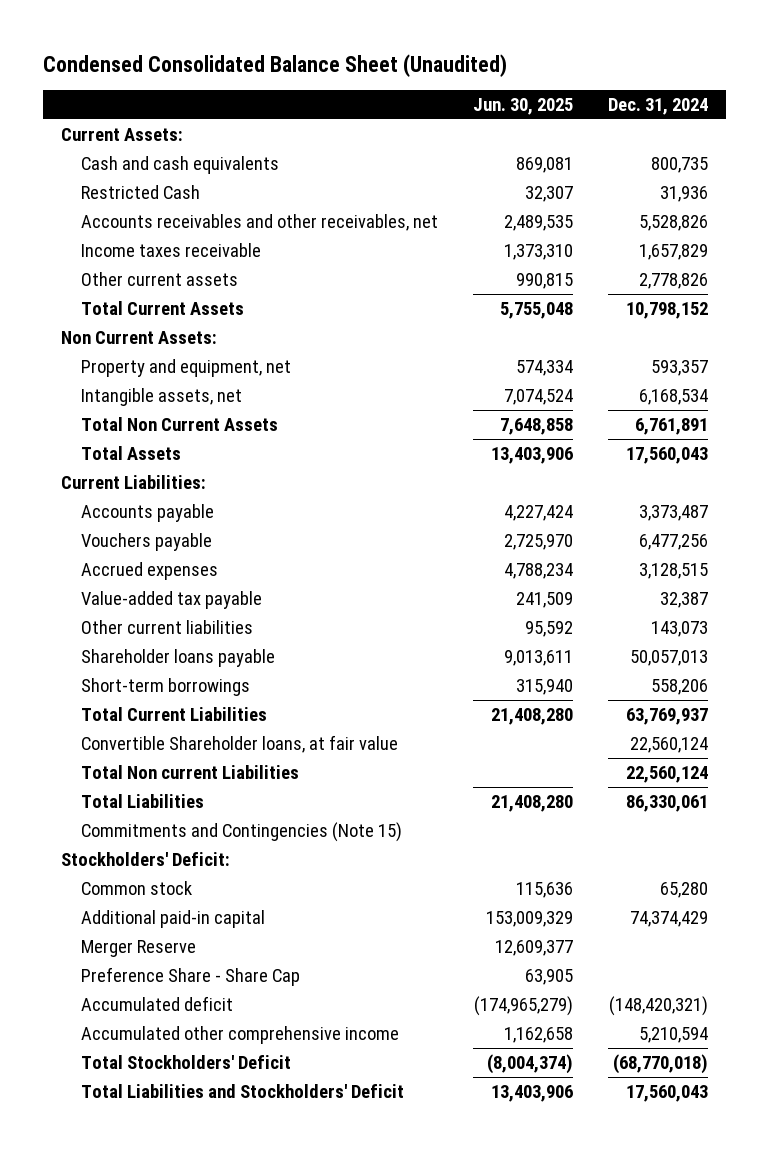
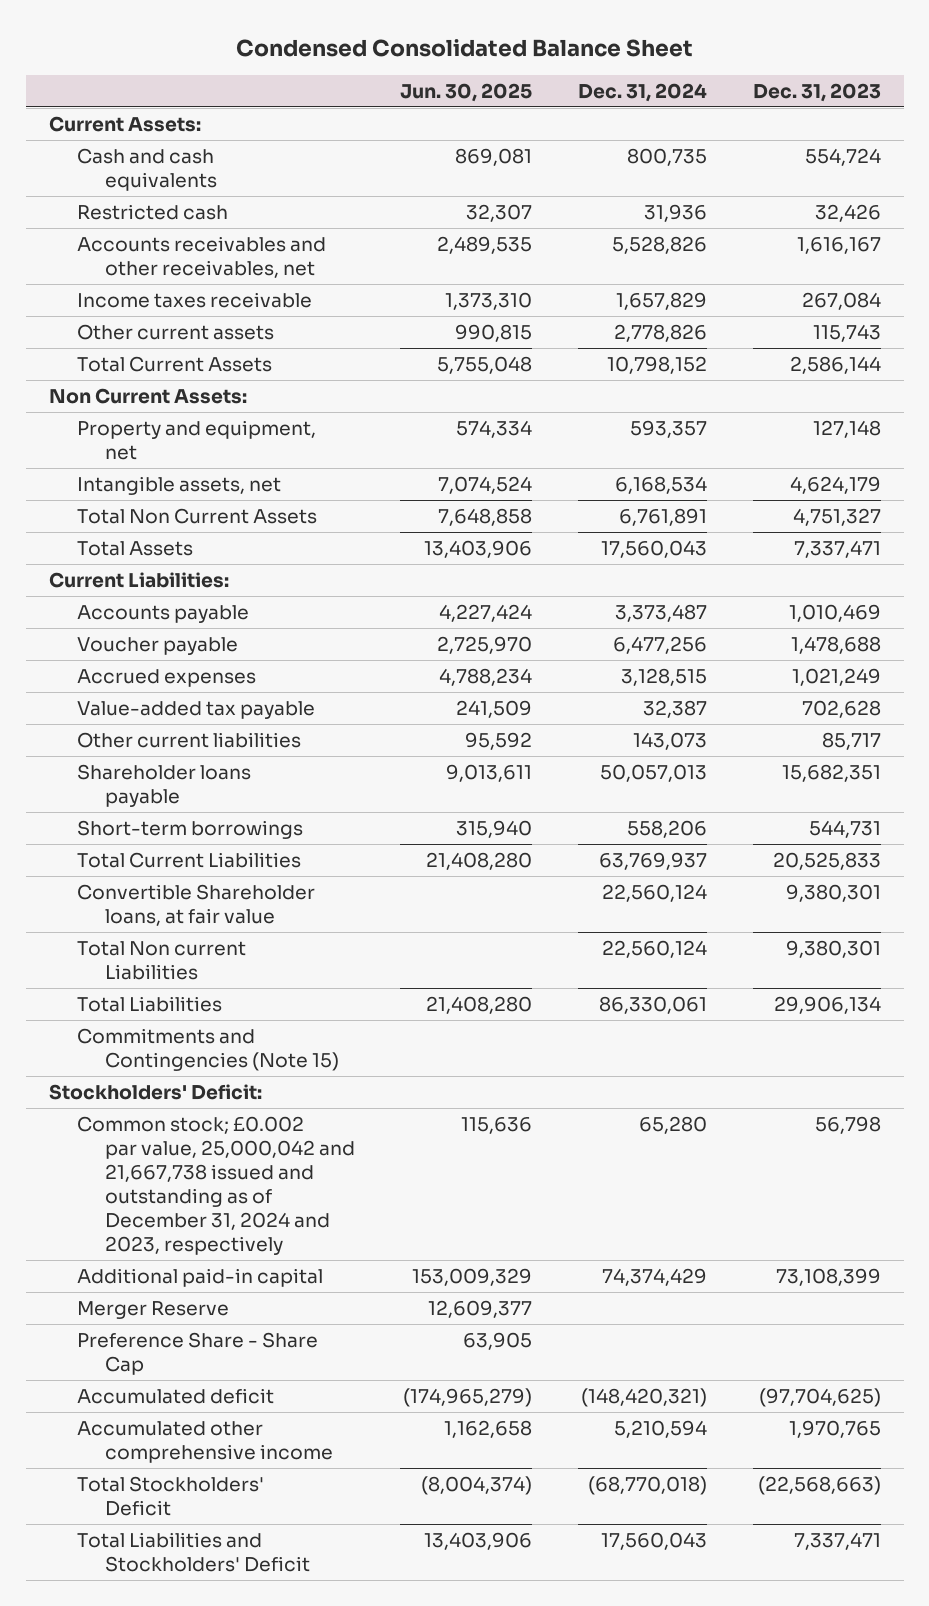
[42,53,507,77] Condensed Consolidated Balance Sheet (Unaudited) -> [235,38,693,57] Condensed Consolidated Balance Sheet
none -> [752,82,881,102] Dec. 31, 2023
[80,184,200,199] Restricted Cash -> [76,204,228,221] Restricted cash
[80,532,212,551] Vouchers payable -> [76,637,238,656] Voucher payable
[80,880,192,895] Common stock -> [76,1116,355,1256] Common stock; £0.002 par value, 25,000,042 and 21,667,738 issued and outstanding as of December 31, 2024 and 2023, respectively

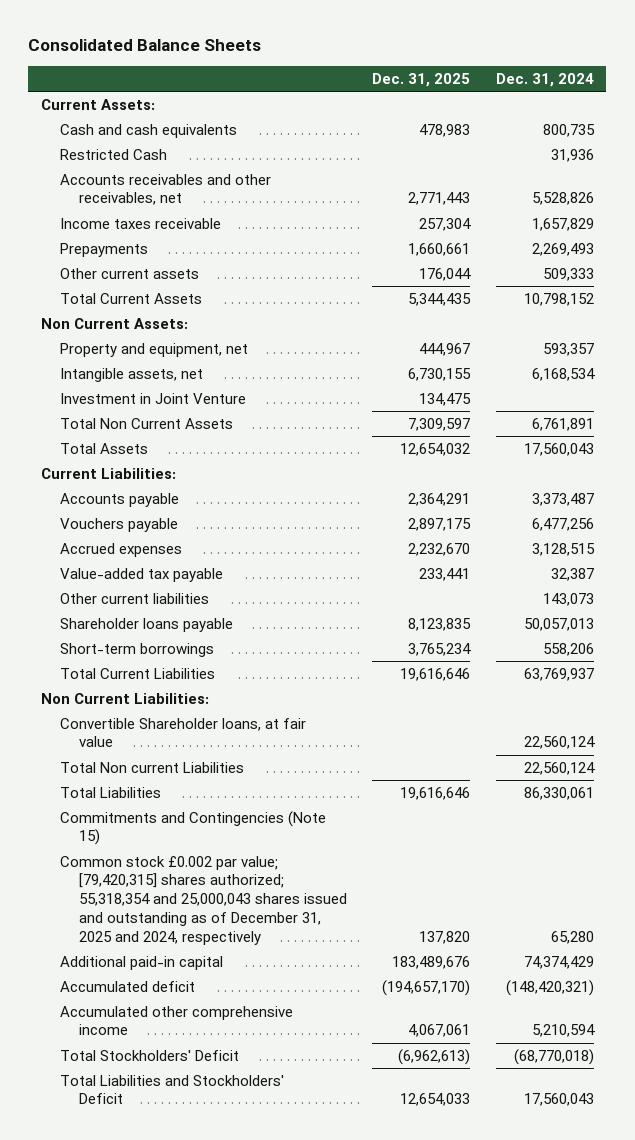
[235,38,693,57] Condensed Consolidated Balance Sheet -> [28,39,262,52] Consolidated Balance Sheets
[400,82,533,102] Jun. 30, 2025 -> none
[752,82,881,102] Dec. 31, 2023 -> none
none -> [372,72,471,87] Dec. 31, 2025
[76,204,228,221] Restricted cash -> [60,148,168,160] Restricted Cash
none -> [60,242,149,257] Prepayments
[614,324,708,343] 2,778,826 -> [542,267,594,281] 509,333
none -> [60,392,247,404] Investment in Joint Venture
[76,637,238,656] Voucher payable -> [60,517,179,532] Vouchers payable
none -> [40,692,209,704] Non Current Liabilities:
[48,1084,262,1101] Stockholders' Deficit: -> none
[76,1116,355,1256] Common stock; £0.002 par value, 25,000,042 and 21,667,738 issued and outstanding as of December 31, 2024 and 2023, respectively -> [60,855,348,945] Common stock £0.002 par value; [79,420,315] shares authorized; 55,318,354 and 25,000,043 shares issued and outstanding as of December 31, 2025 and 2024, respectively
[76,1301,229,1320] Merger Reserve -> none
[76,1332,318,1376] Preference Share - Share Cap -> none

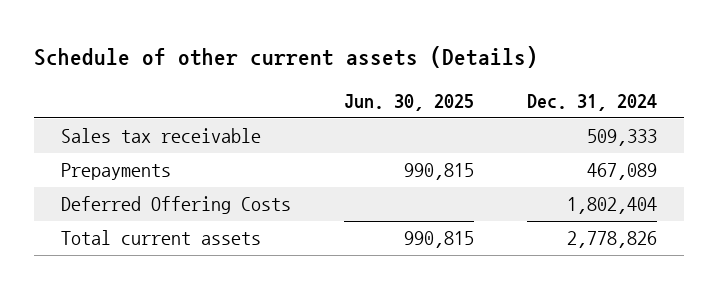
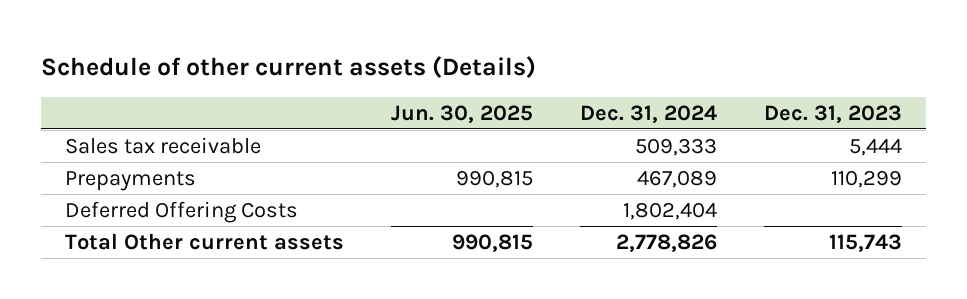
none -> [764,104,903,123] Dec. 31, 2023
[60,230,261,246] Total current assets -> [64,232,344,250] Total Other current assets

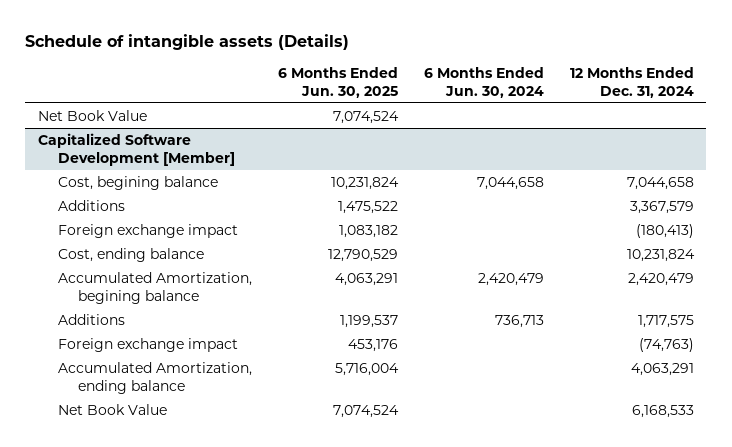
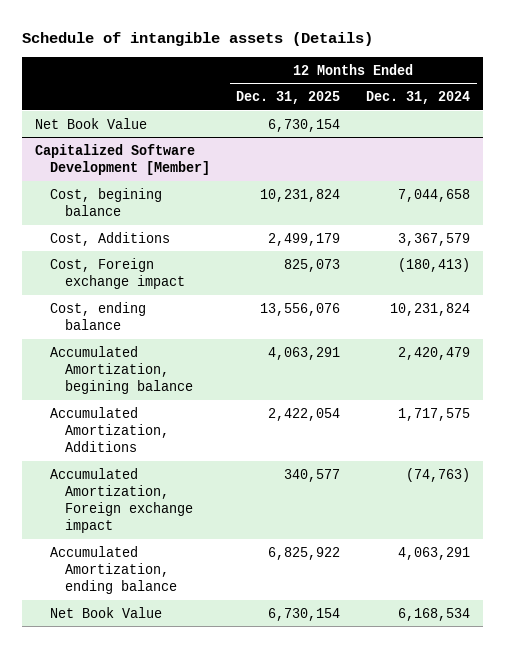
[277,66,398,98] 6 Months Ended Jun. 30, 2025 -> none
[423,66,544,98] 6 Months Ended Jun. 30, 2024 -> none
none -> [236,90,341,104] Dec. 31, 2025
[58,199,126,211] Additions -> [50,231,171,246] Cost, Additions
[58,223,239,238] Foreign exchange impact -> [50,257,185,289] Cost, Foreign exchange impact
[58,313,126,325] Additions -> [50,406,169,452] Accumulated Amortization, Additions
[58,337,239,352] Foreign exchange impact -> [50,467,193,534] Accumulated Amortization, Foreign exchange impact
[631,404,694,418] 6,168,533 -> [398,607,471,621] 6,168,534

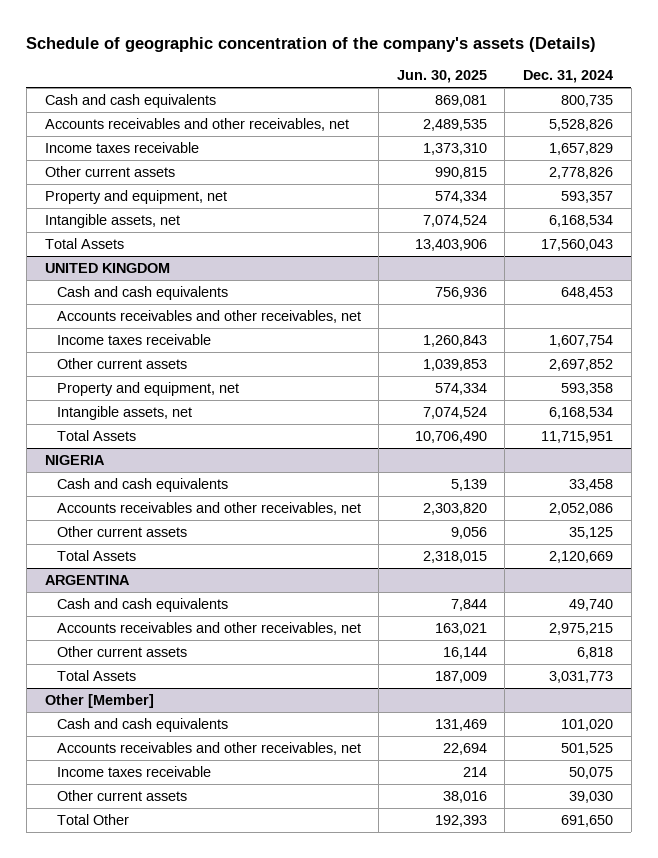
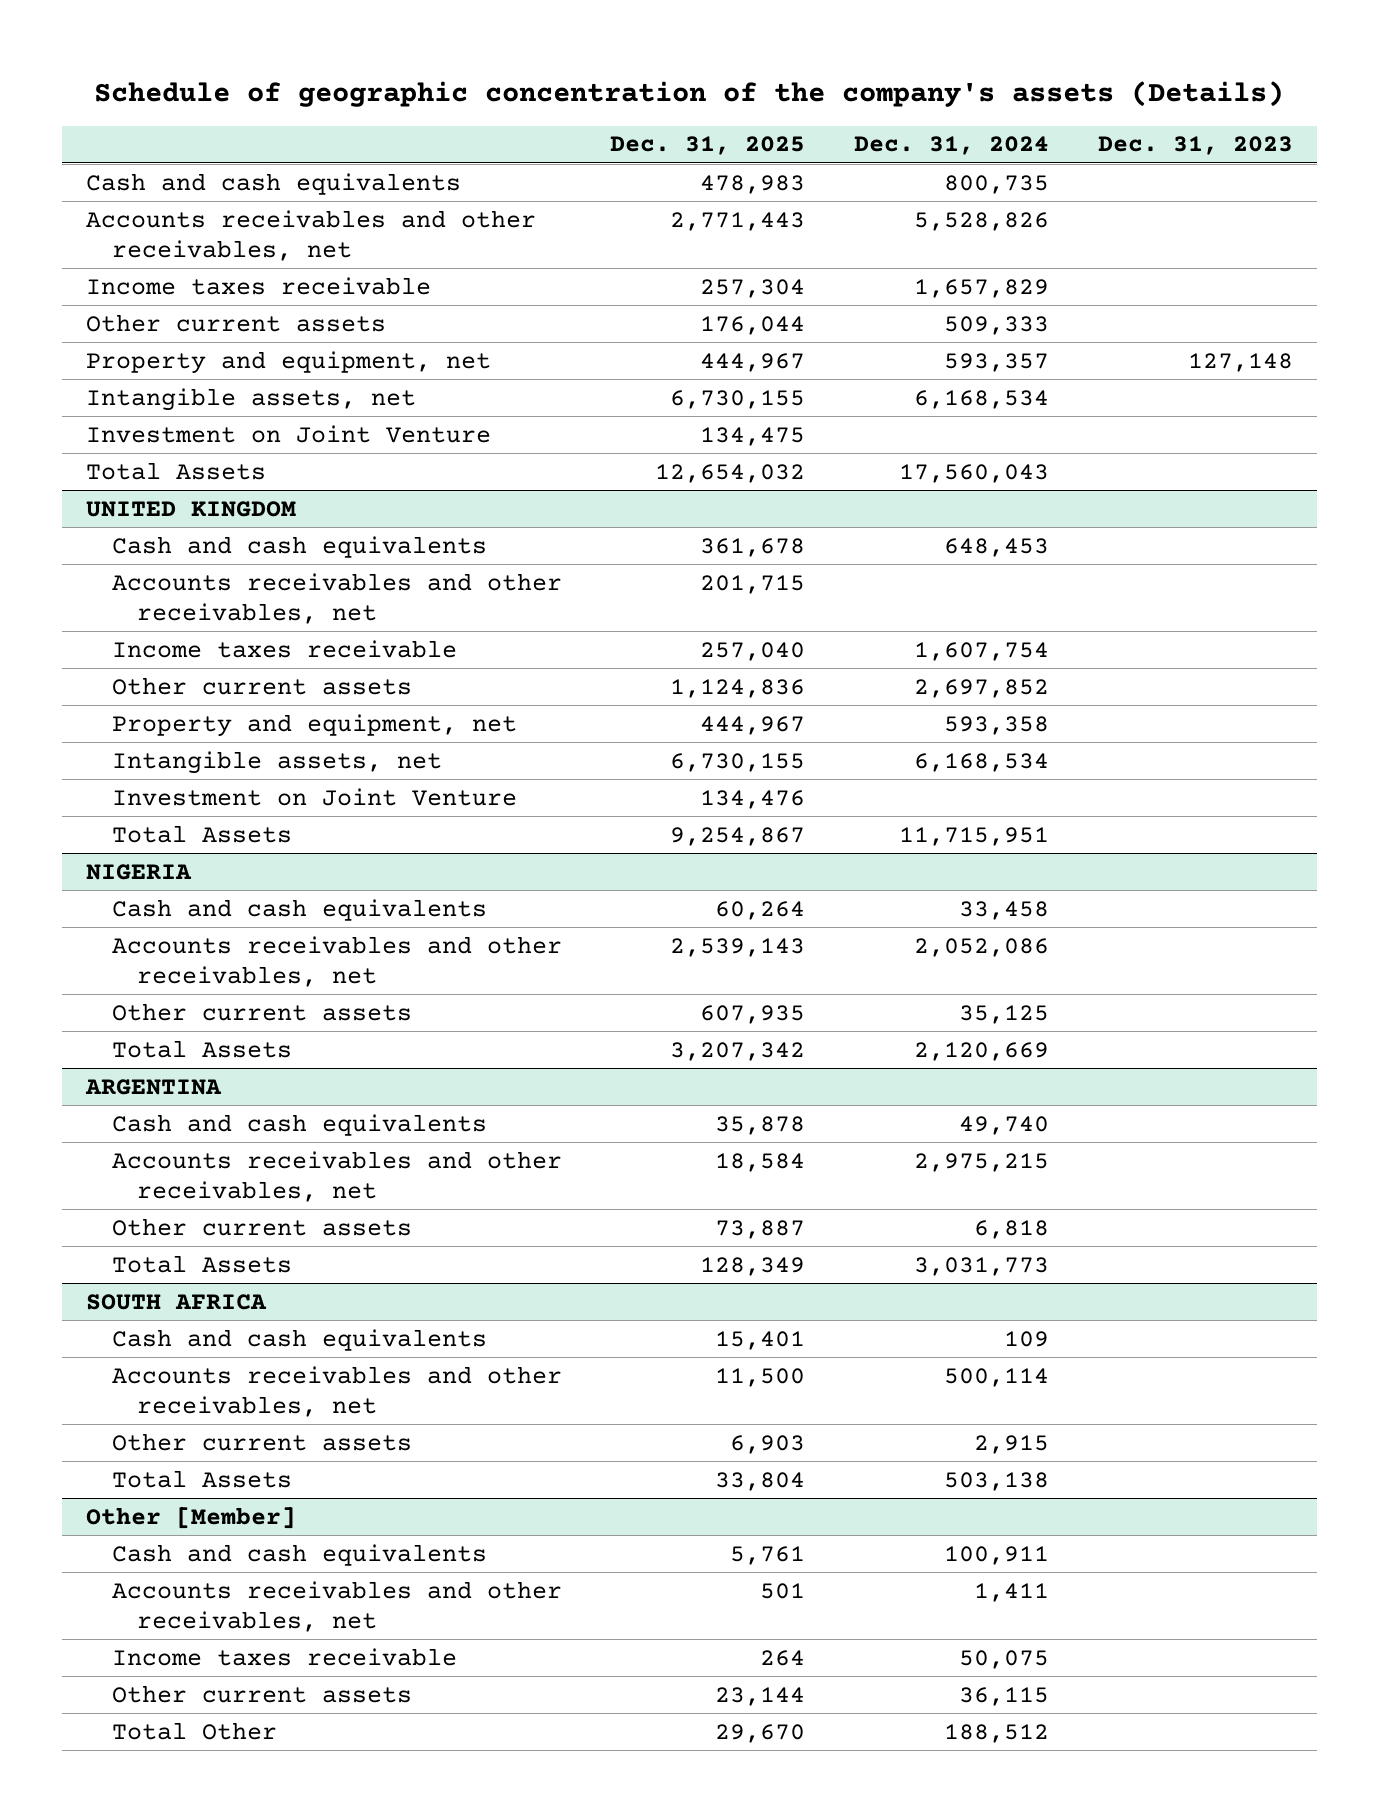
[396,70,487,84] Jun. 30, 2025 -> none
none -> [610,136,806,156] Dec. 31, 2025
none -> [1097,136,1293,156] Dec. 31, 2023
[548,167,613,180] 2,778,826 -> [944,315,1050,335] 509,333
none -> [86,424,492,443] Investment on Joint Venture
none -> [111,787,517,806] Investment on Joint Venture
none -> [86,1293,268,1310] SOUTH AFRICA
none -> [111,1328,487,1351] Cash and cash equivalents
none -> [111,1365,562,1418] Accounts receivables and other receivables, net
none -> [111,1432,412,1451] Other current assets
none -> [111,1469,292,1488] Total Assets
[560,719,613,732] 101,020 -> [944,1545,1050,1565] 100,911
[560,743,613,756] 501,525 -> [974,1582,1050,1602] 1,411
[568,791,613,804] 39,030 -> [959,1686,1050,1706] 36,115
[560,815,613,828] 691,650 -> [944,1723,1050,1743] 188,512

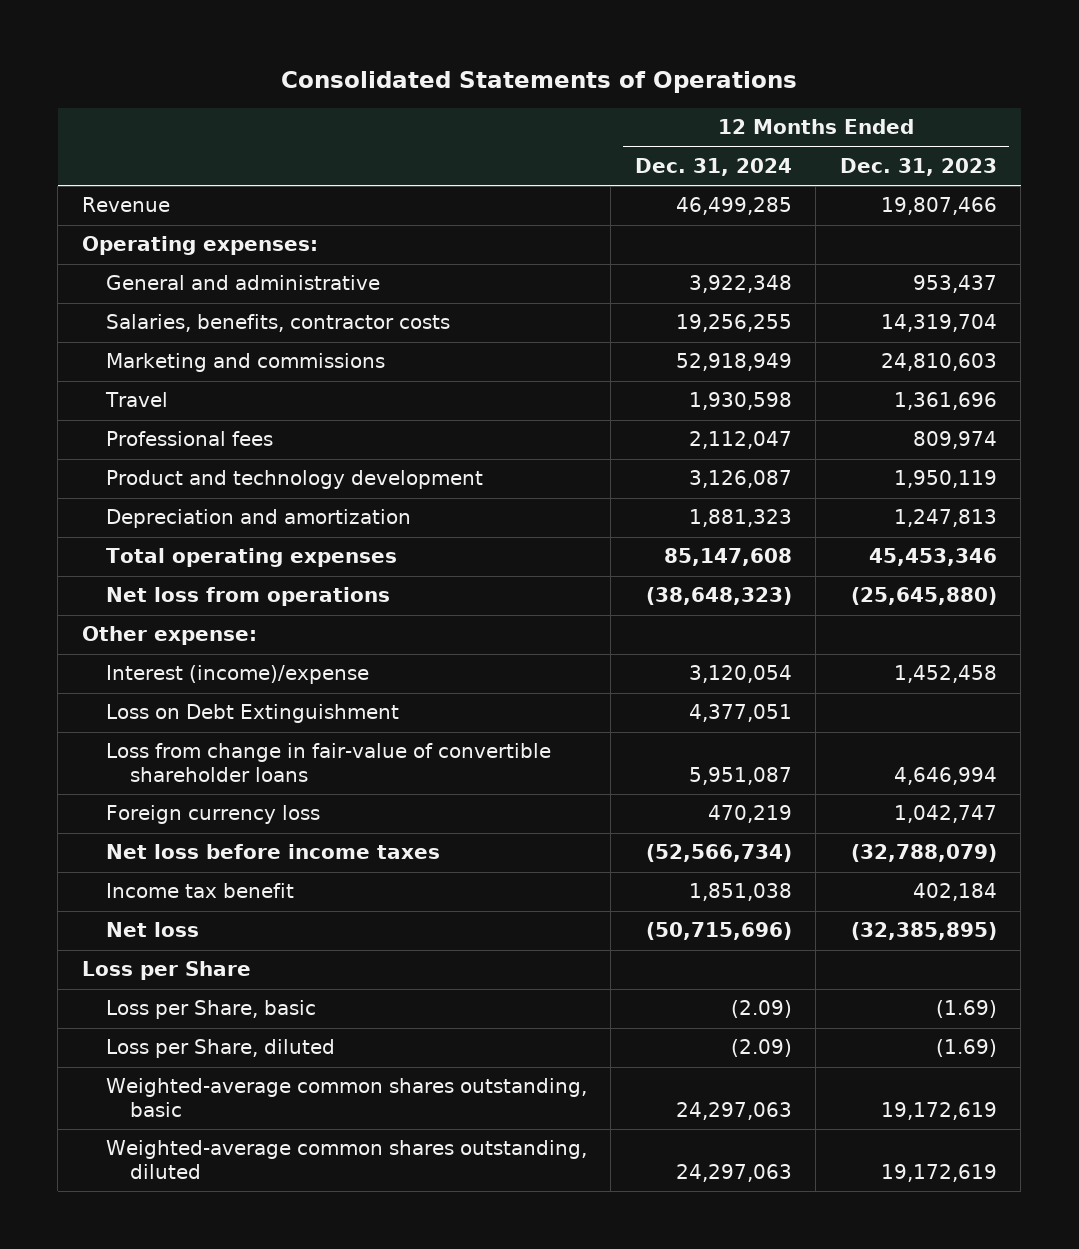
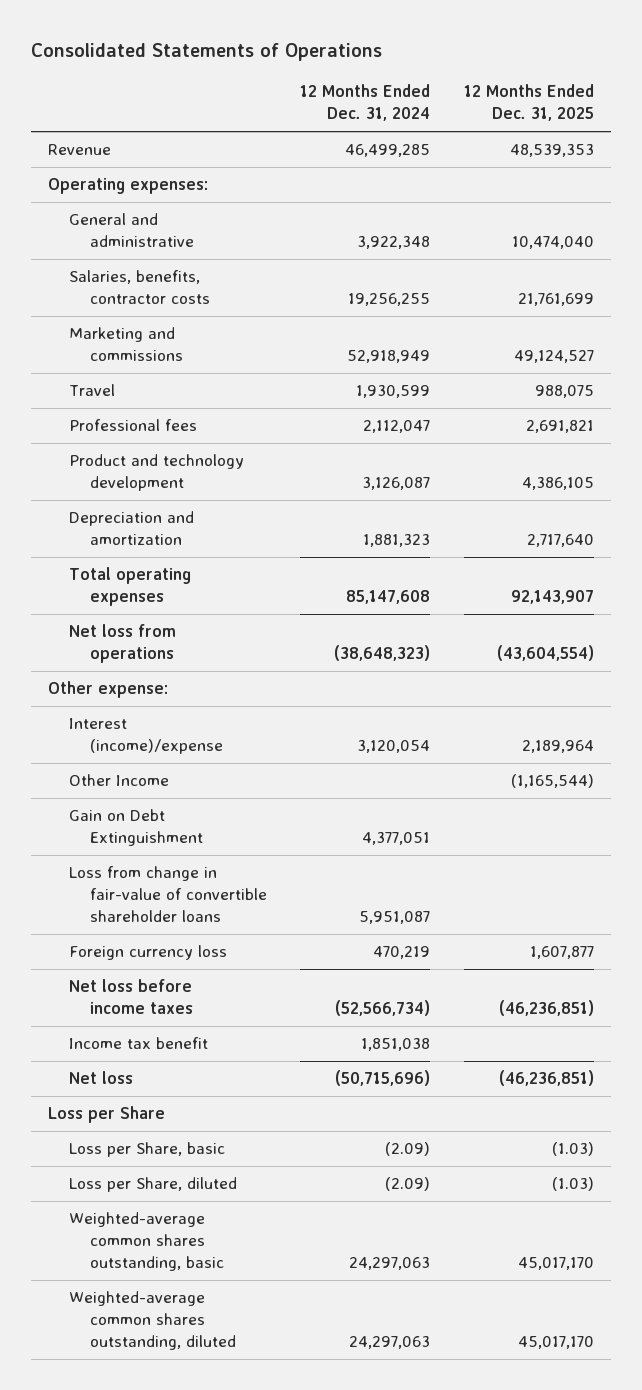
[839,157,997,176] Dec. 31, 2023 -> none
none -> [463,84,594,122] 12 Months Ended Dec. 31, 2025
[688,392,792,411] 1,930,598 -> [356,385,431,399] 1,930,599
none -> [68,774,169,787] Other Income
[106,704,400,724] Loss on Debt Extinguishment -> [68,809,203,846] Gain on Debt Extinguishment

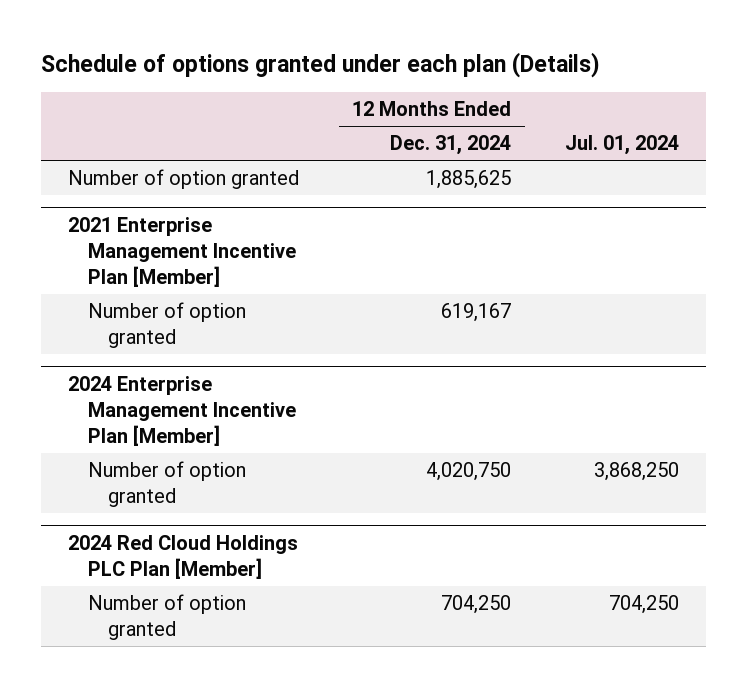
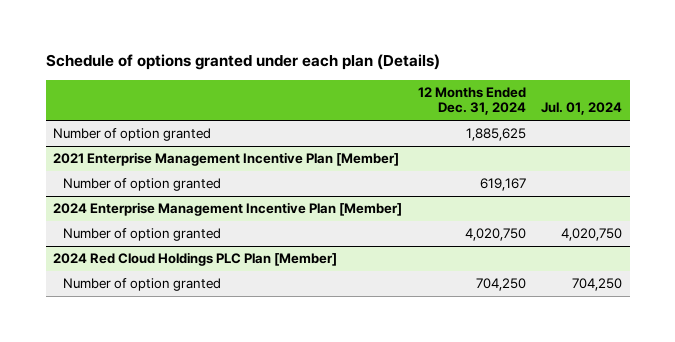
[594,462,680,482] 3,868,250 -> [560,228,622,242] 4,020,750

